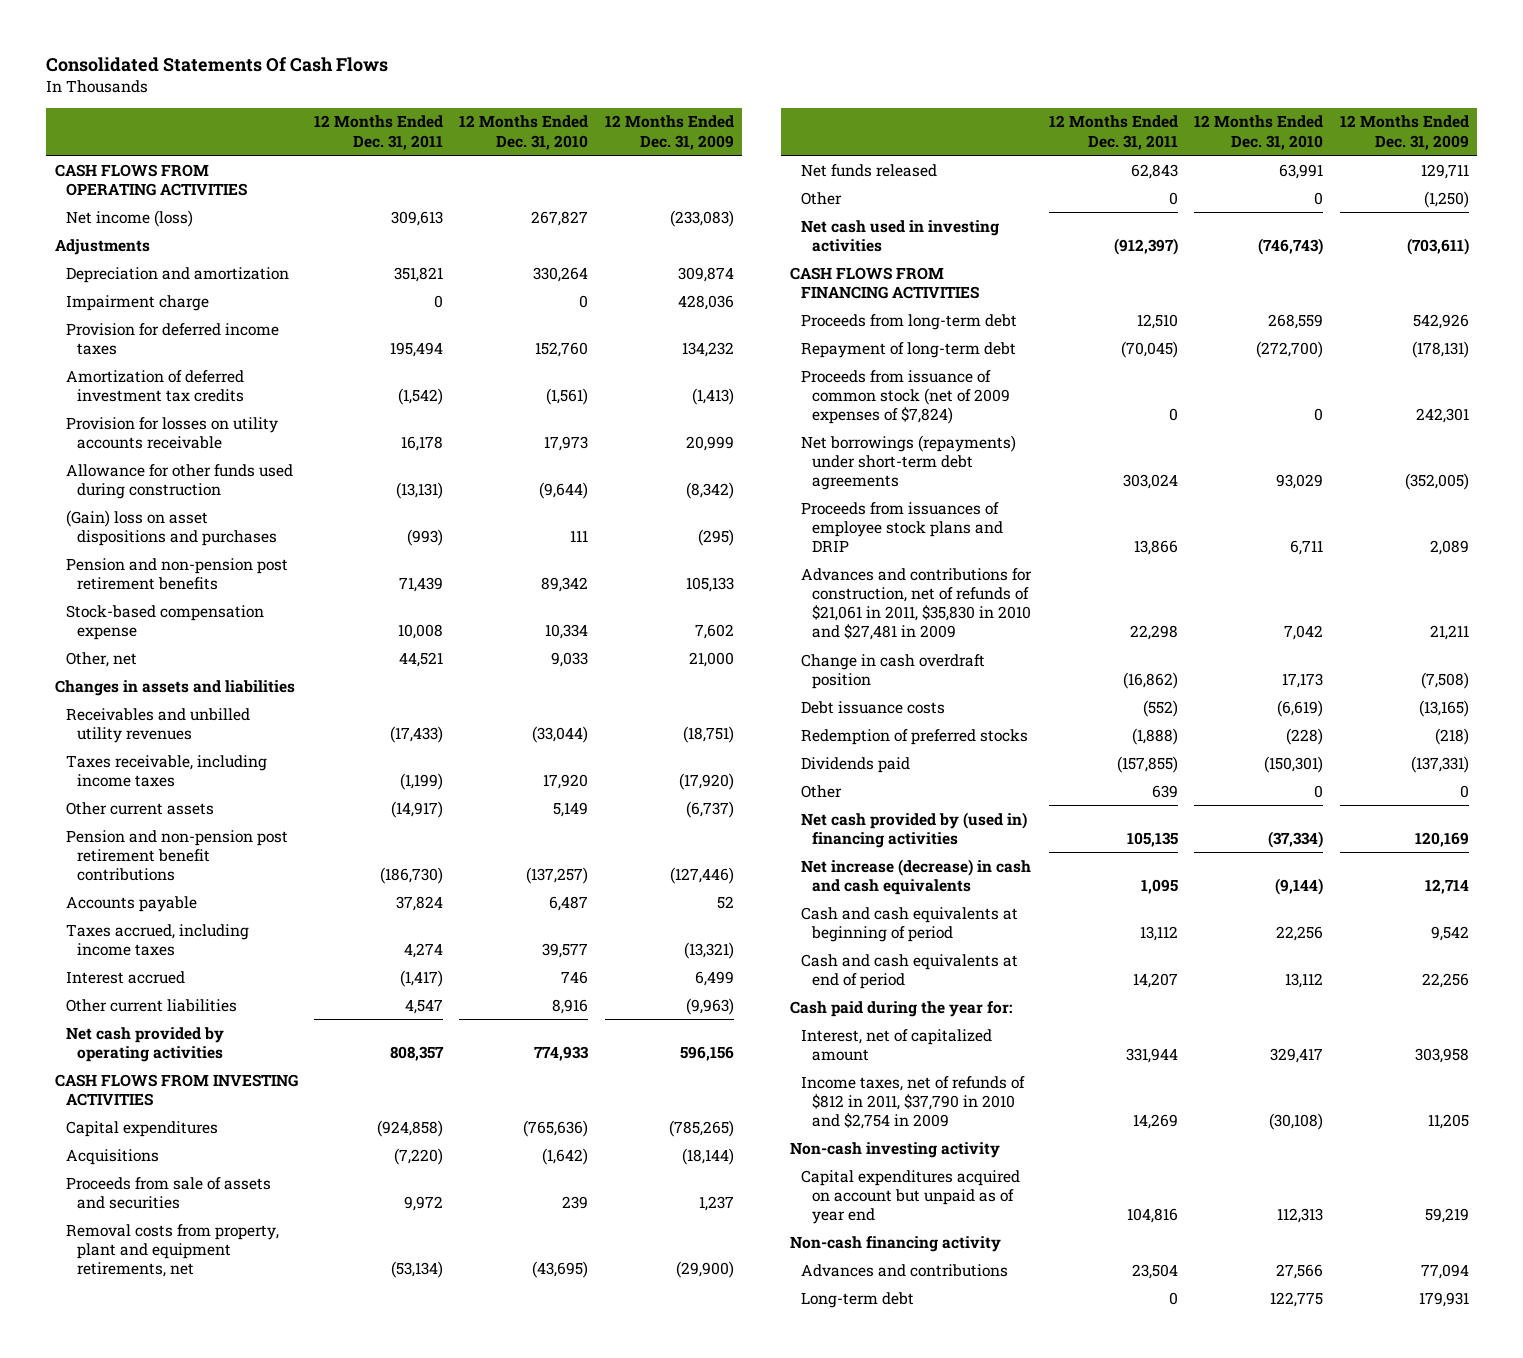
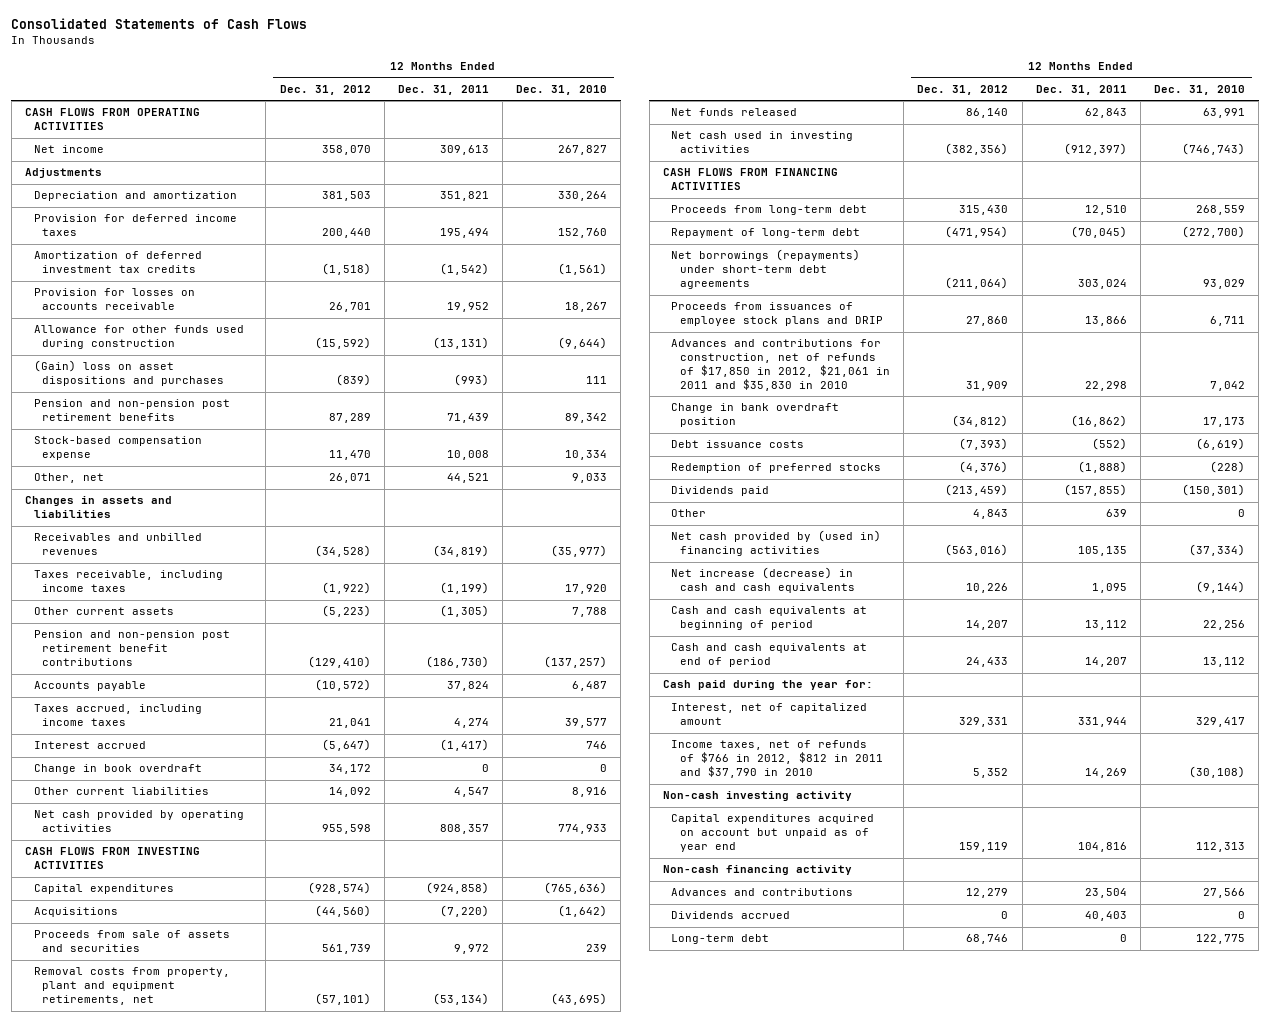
[46,56,389,72] Consolidated Statements Of Cash Flows -> [11,17,308,29] Consolidated Statements of Cash Flows
[604,115,734,150] 12 Months Ended Dec. 31, 2009 -> none
none -> [279,85,371,96] Dec. 31, 2012
[65,209,193,227] Net income (loss) -> [33,145,104,154] Net income
[65,294,209,311] Impairment charge -> none
[65,416,278,449] Provision for losses on utility accounts receivable -> [33,288,195,311] Provision for losses on accounts receivable
[400,435,443,451] 16,178 -> [446,302,489,313] 19,952
[544,435,589,451] 17,973 -> [565,302,608,313] 18,267
[65,707,250,743] Receivables and unbilled utility revenues -> [33,533,202,556] Receivables and unbilled revenues
[389,725,443,743] (17,433) -> [432,545,489,558] (34,819)
[532,725,589,743] (33,044) -> [551,545,608,558] (35,977)
[390,800,443,818] (14,917) -> [439,605,489,618] (1,305)
[553,801,589,817] 5,149 -> [572,607,608,618] 7,788
none -> [33,764,202,775] Change in book overdraft
[800,191,842,205] Other -> none
[800,369,1011,425] Proceeds from issuance of common stock (net of 2009 expenses of $7,824) -> none
[800,567,1032,641] Advances and contributions for construction, net of refunds of $21,061 in 2011, $35,830 in 2010 and $27,481 in 2009 -> [671,339,890,392] Advances and contributions for construction, net of refunds of $17,850 in 2012, $21,061 in 2011 and $35,830 in 2010
[800,653,985,689] Change in cash overdraft position -> [671,403,840,428] Change in bank overdraft position
[800,1075,1025,1130] Income taxes, net of refunds of $812 in 2011, $37,790 in 2010 and $2,754 in 2009 -> [671,740,883,779] Income taxes, net of refunds of $766 in 2012, $812 in 2011 and $37,790 in 2010
none -> [671,911,791,920] Dividends accrued

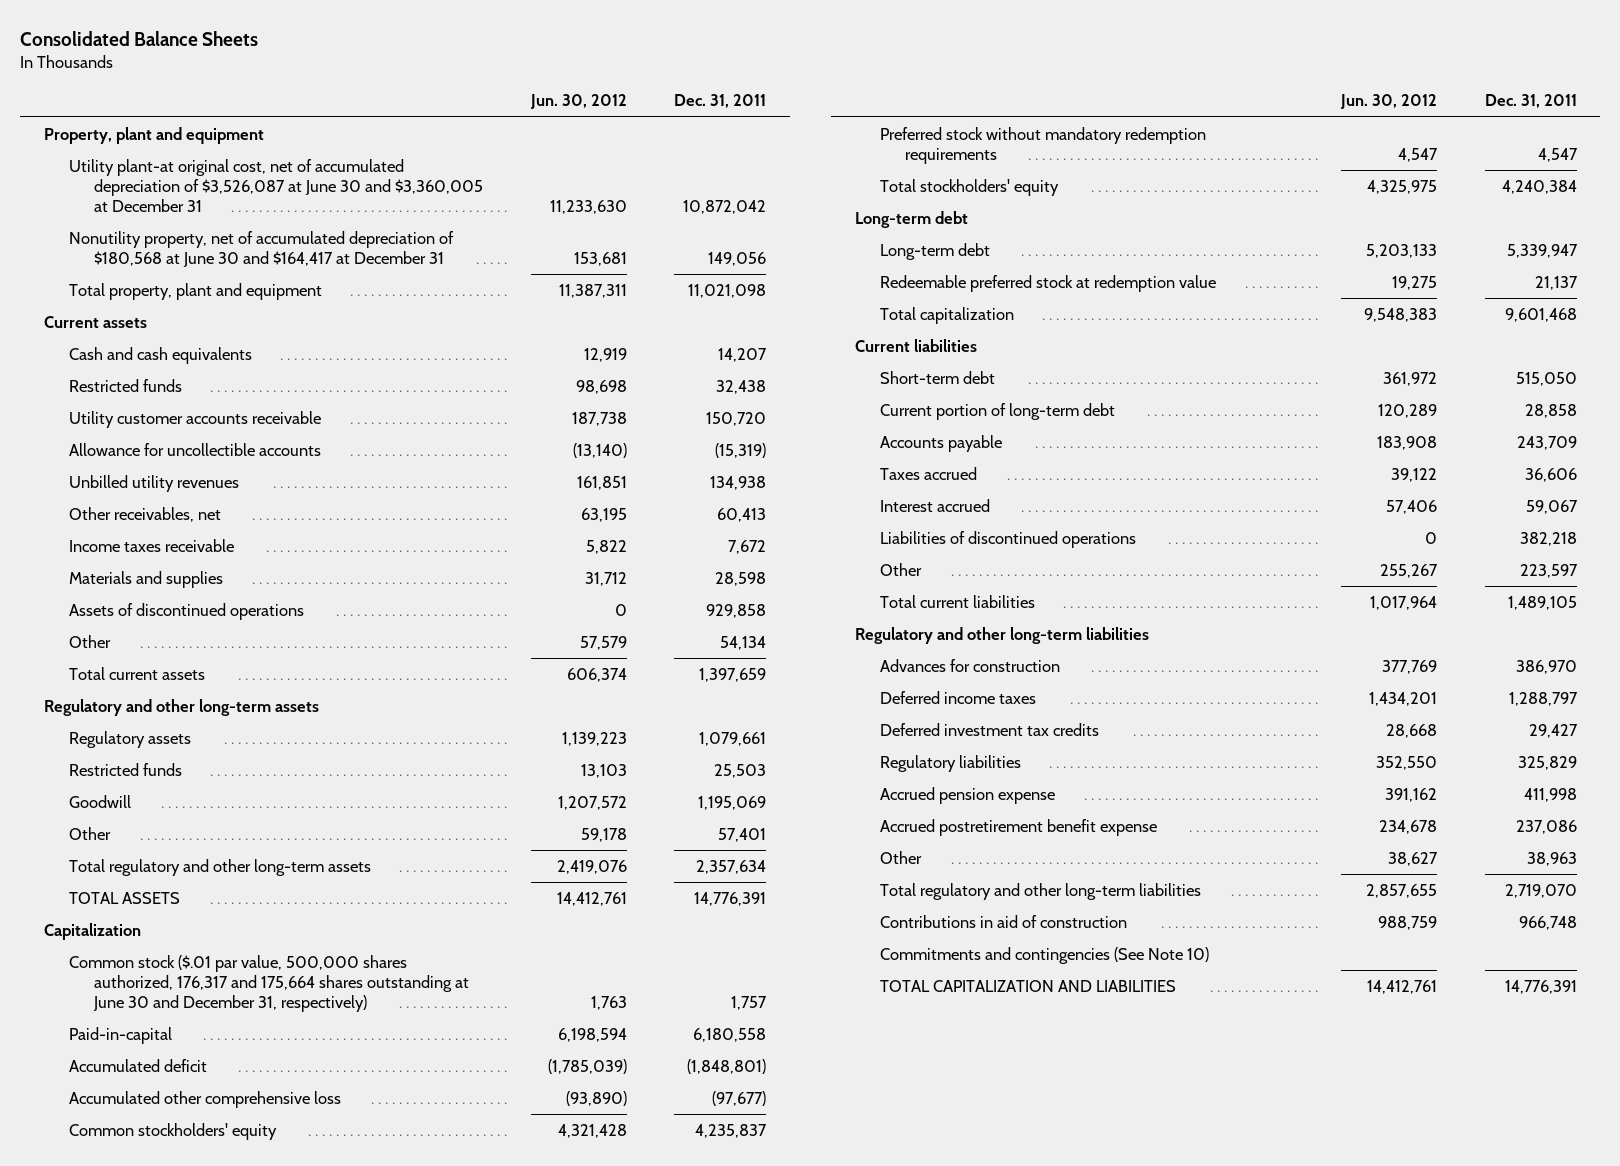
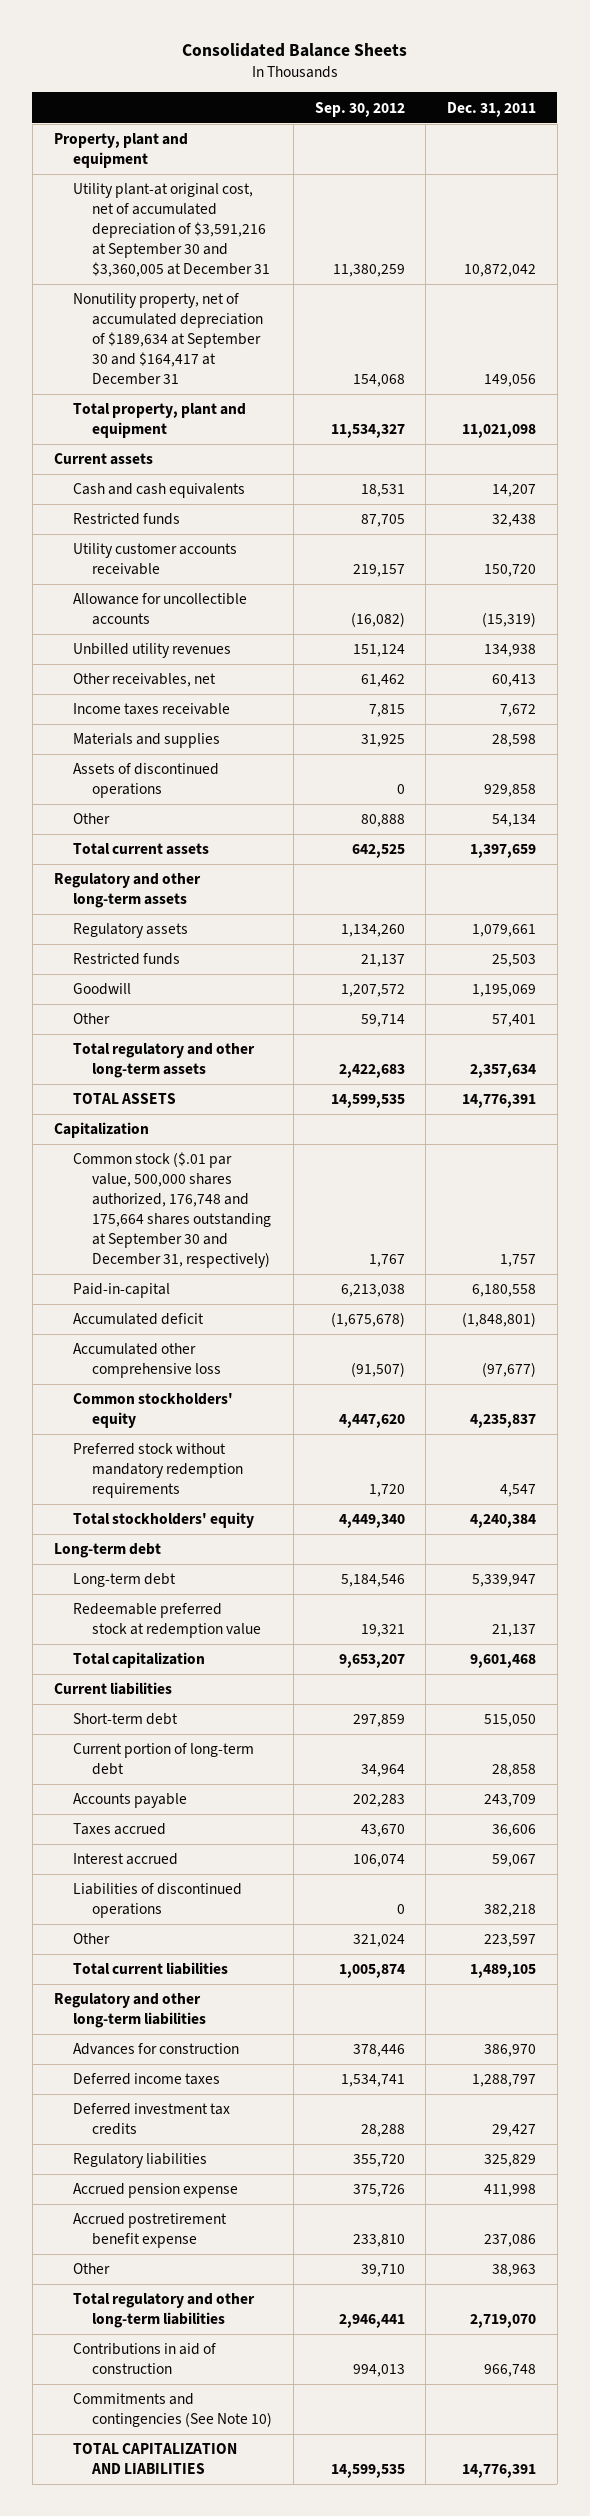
[529,94,627,110] Jun. 30, 2012 -> none
none -> [314,101,405,117] Sep. 30, 2012
[68,158,484,212] Utility plant-at original cost, net of accumulated depreciation of $3,526,087 at June 30 and $3,360,005 at December 31 -> [72,183,271,278] Utility plant-at original cost, net of accumulated depreciation of $3,591,216 at September 30 and $3,360,005 at December 31
[68,230,454,267] Nonutility property, net of accumulated depreciation of $180,568 at June 30 and $164,417 at December 31 -> [72,293,264,386] Nonutility property, net of accumulated depreciation of $189,634 at September 30 and $164,417 at December 31
[68,954,470,1012] Common stock ($.01 par value, 500,000 shares authorized, 176,317 and 175,664 shares outstanding at June 30 and December 31, respectively) -> [72,1152,272,1269] Common stock ($.01 par value, 500,000 shares authorized, 176,748 and 175,664 shares outstanding at September 30 and December 31, respectively)

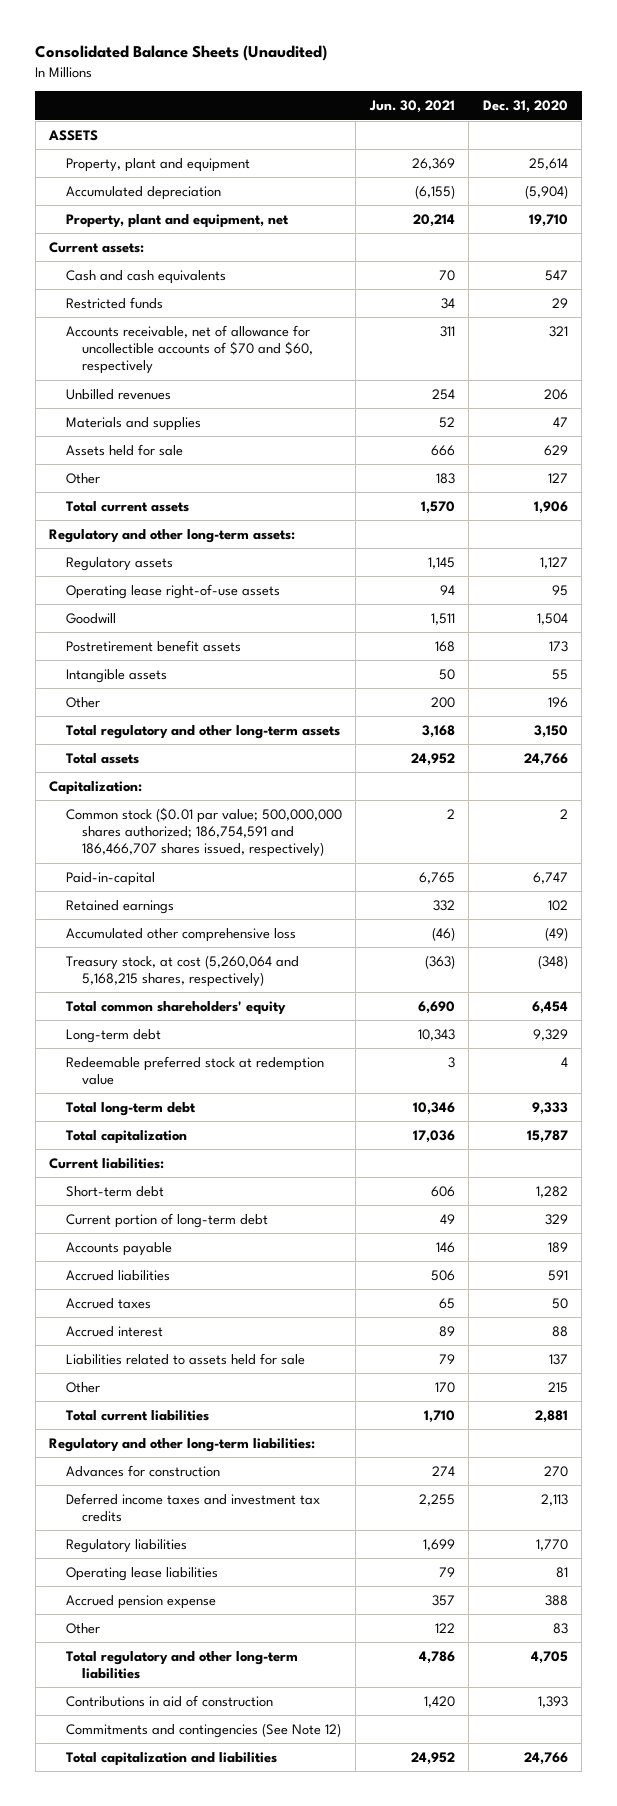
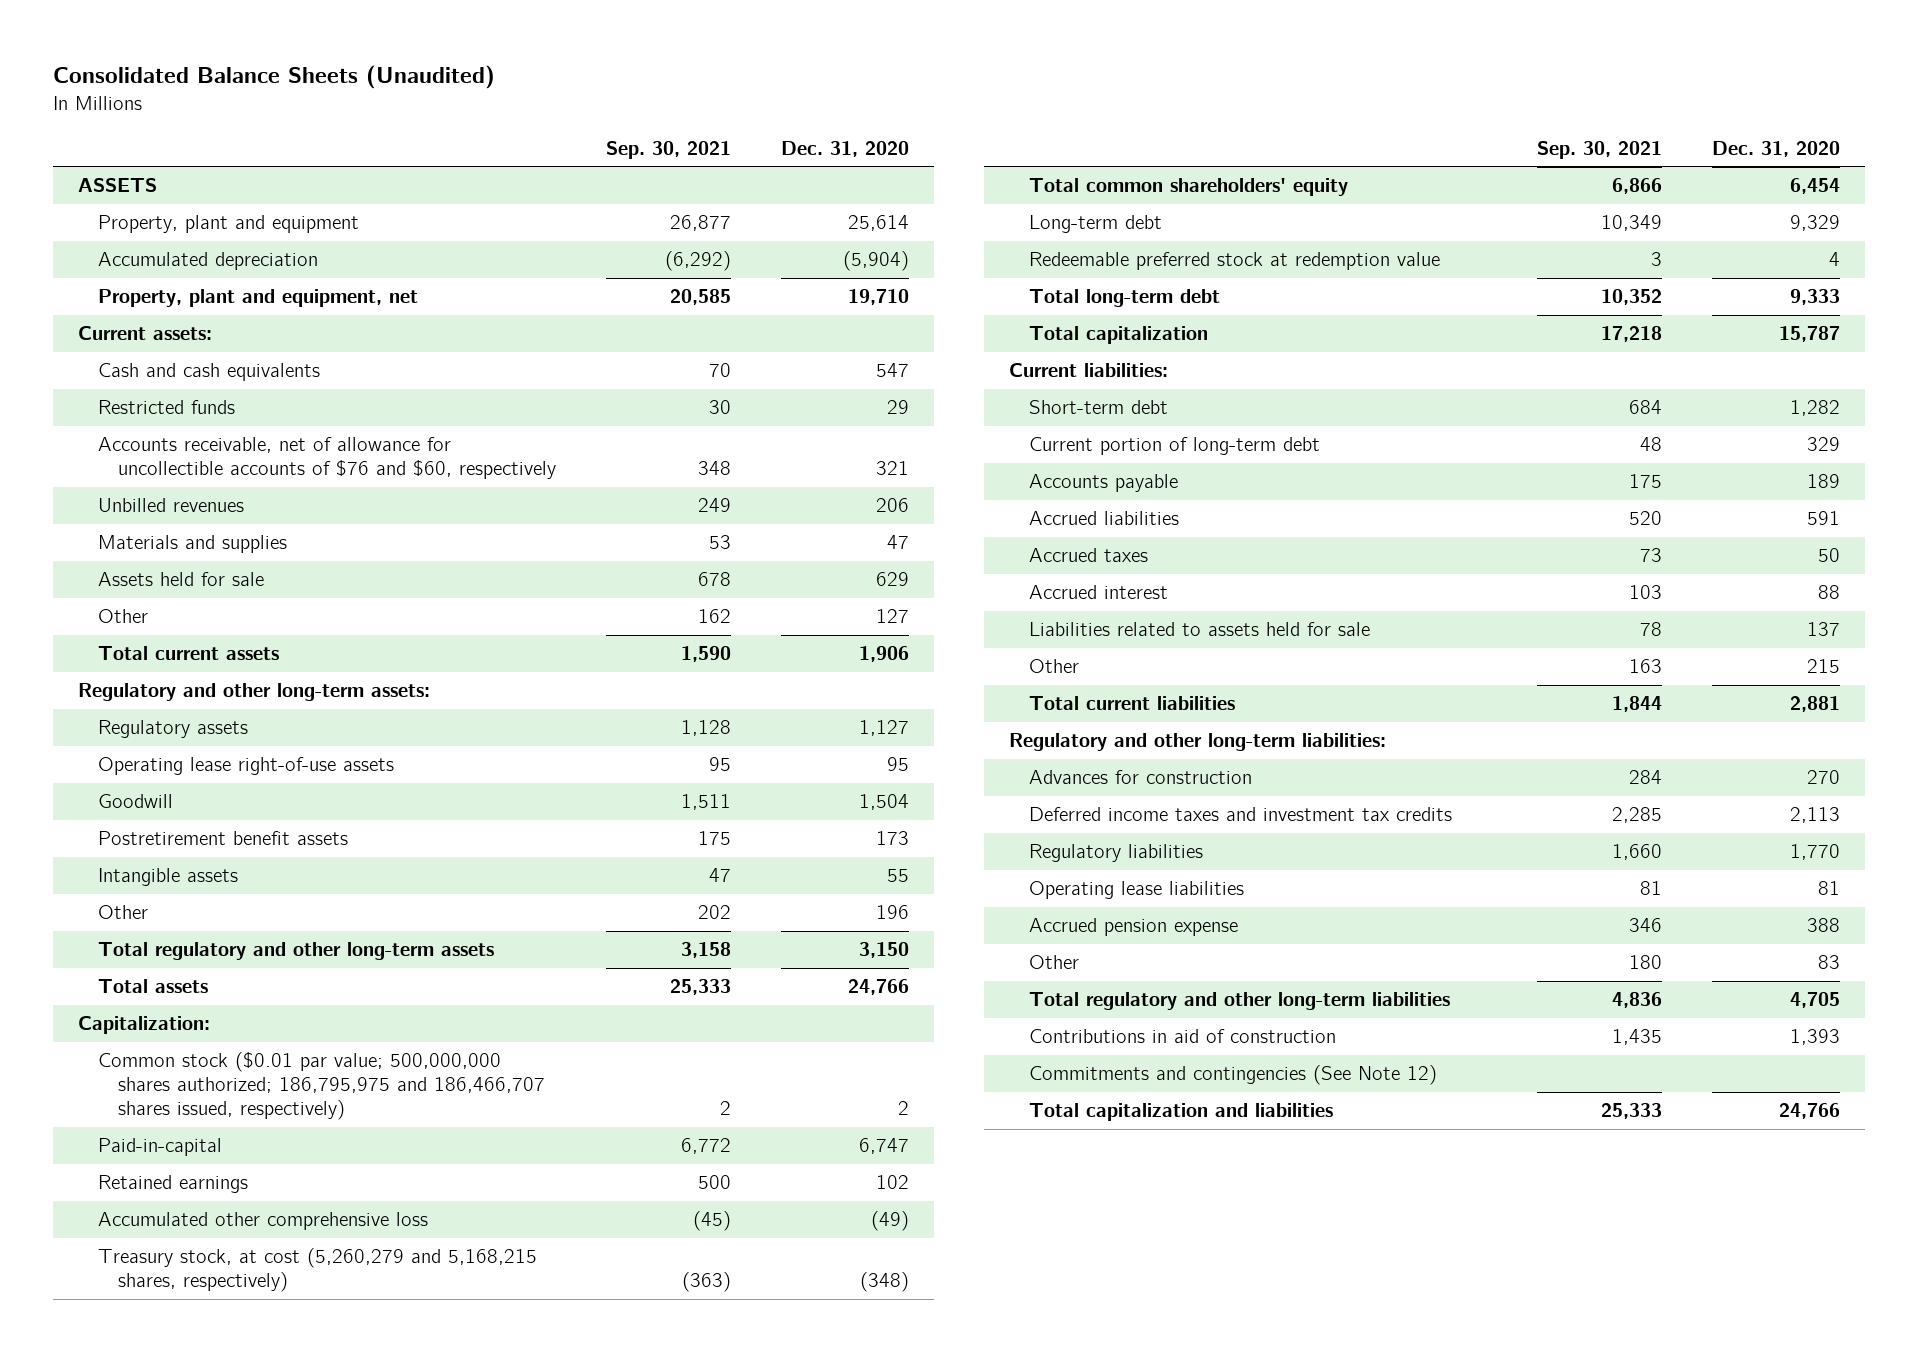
[368,100,455,114] Jun. 30, 2021 -> none
none -> [606,140,732,159] Sep. 30, 2021
[65,324,314,375] Accounts receivable, net of allowance for uncollectible accounts of $70 and $60, respectively -> [98,437,557,480] Accounts receivable, net of allowance for uncollectible accounts of $76 and $60, respectively
[65,806,342,858] Common stock ($0.01 par value; 500,000,000 shares authorized; 186,754,591 and 186,466,707 shares issued, respectively) -> [98,1052,546,1121] Common stock ($0.01 par value; 500,000,000 shares authorized; 186,795,975 and 186,466,707 shares issued, respectively)
[65,954,299,988] Treasury stock, at cost (5,260,064 and 5,168,215 shares, respectively) -> [98,1248,538,1293] Treasury stock, at cost (5,260,279 and 5,168,215 shares, respectively)

